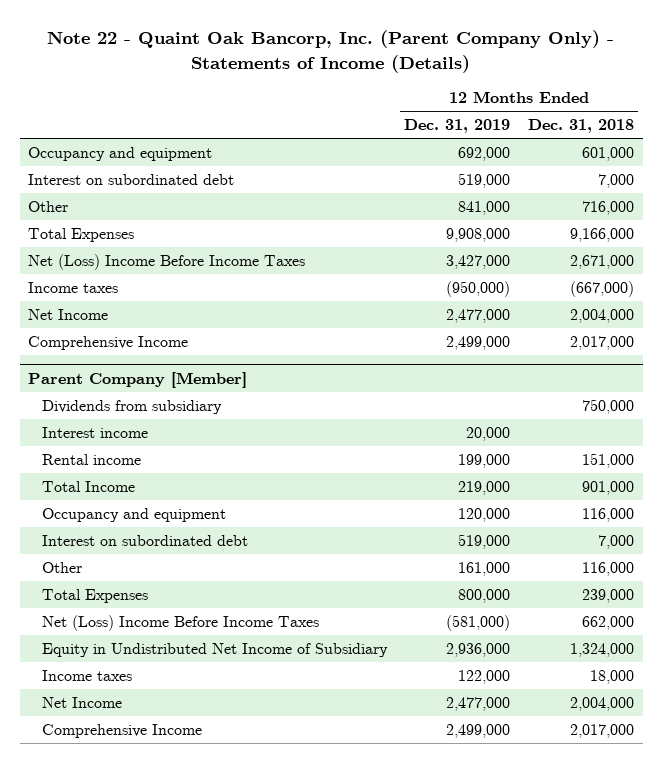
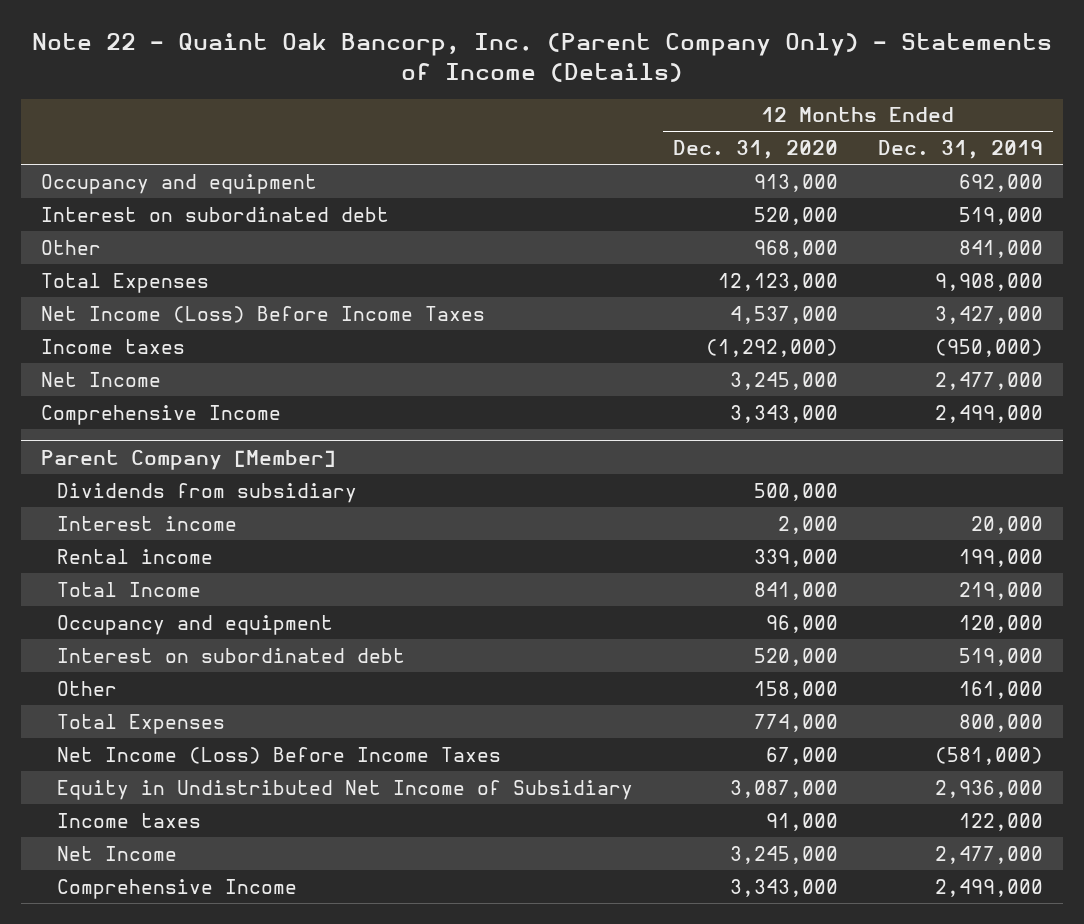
[527,119,634,134] Dec. 31, 2018 -> none
none -> [672,140,838,160] Dec. 31, 2020
[28,253,306,270] Net (Loss) Income Before Income Taxes -> [40,305,485,323] Net Income (Loss) Before Income Taxes
[41,614,319,631] Net (Loss) Income Before Income Taxes -> [56,746,501,764] Net Income (Loss) Before Income Taxes

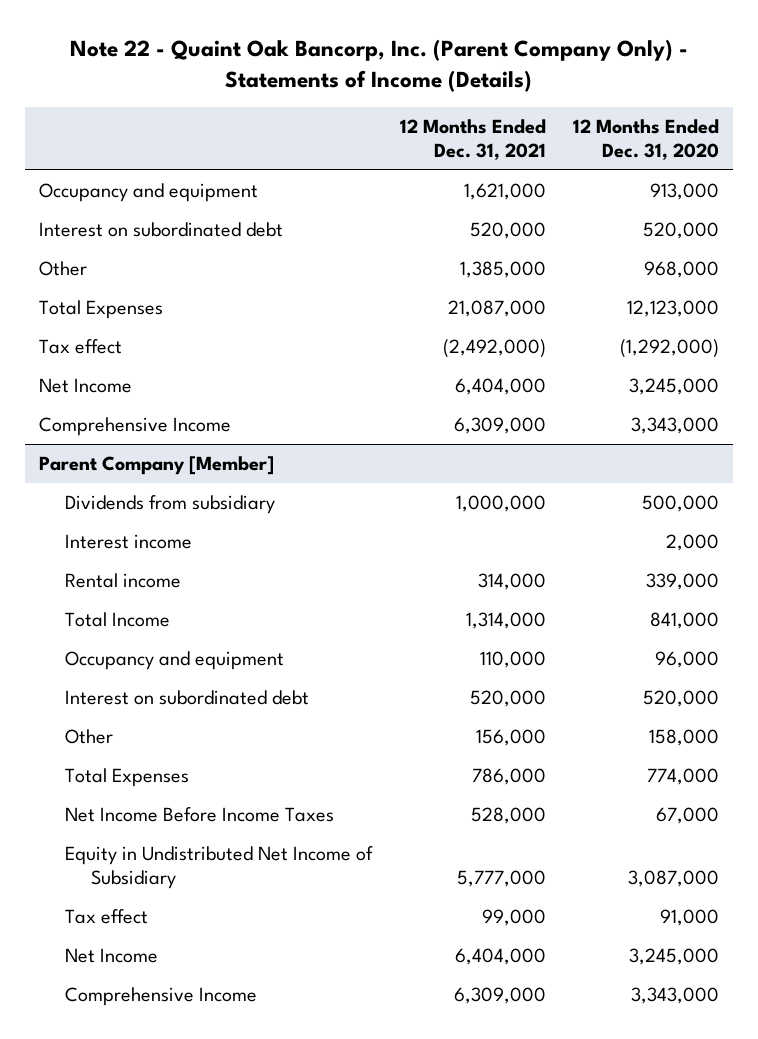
[878,140,1044,160] Dec. 31, 2019 -> none
none -> [399,119,546,160] 12 Months Ended Dec. 31, 2021
[40,305,485,323] Net Income (Loss) Before Income Taxes -> none
[40,338,185,354] Income taxes -> [38,339,122,355] Tax effect
[56,746,501,764] Net Income (Loss) Before Income Taxes -> [64,807,334,823] Net Income Before Income Taxes
[56,812,201,828] Income taxes -> [64,909,148,925] Tax effect

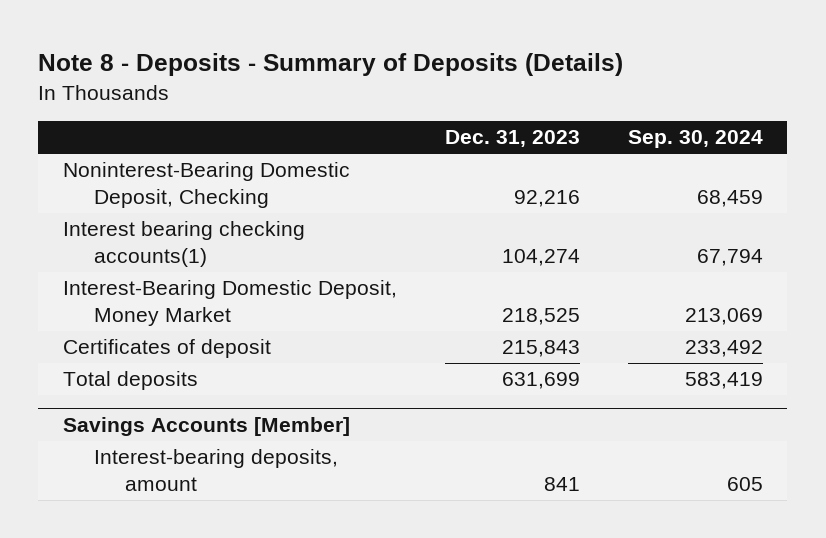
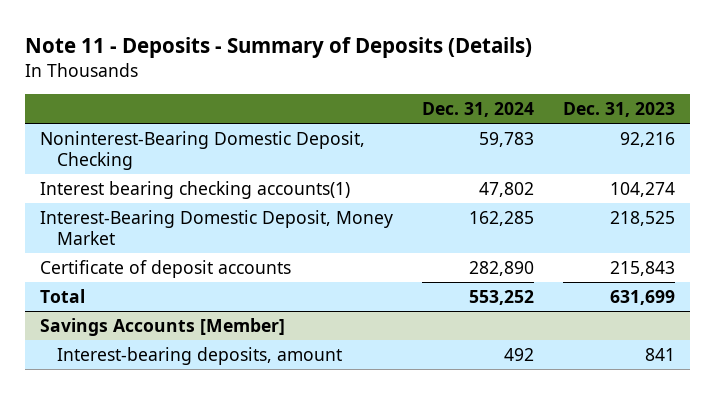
[38,53,624,77] Note 8 - Deposits - Summary of Deposits (Details) -> [25,36,533,58] Note 11 - Deposits - Summary of Deposits (Details)
[628,130,764,149] Sep. 30, 2024 -> none
none -> [422,102,535,118] Dec. 31, 2024
[62,339,271,359] Certificates of deposit -> [39,259,291,278] Certificate of deposit accounts
[62,371,198,391] Total deposits -> [39,288,85,303] Total

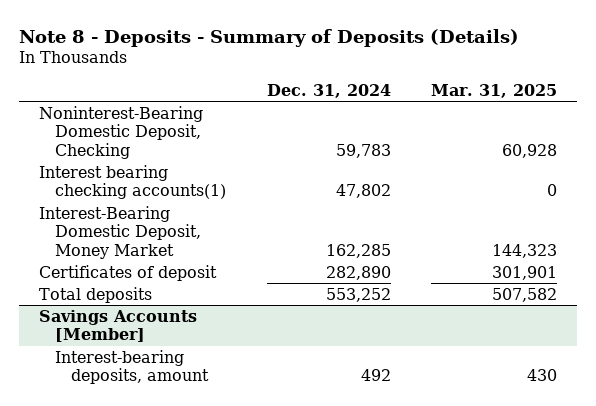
[25,36,533,58] Note 11 - Deposits - Summary of Deposits (Details) -> [18,28,519,47] Note 8 - Deposits - Summary of Deposits (Details)
[563,102,676,118] Dec. 31, 2023 -> none
none -> [430,83,557,98] Mar. 31, 2025
[39,259,291,278] Certificate of deposit accounts -> [38,264,217,281] Certificates of deposit
[39,288,85,303] Total -> [38,286,152,303] Total deposits

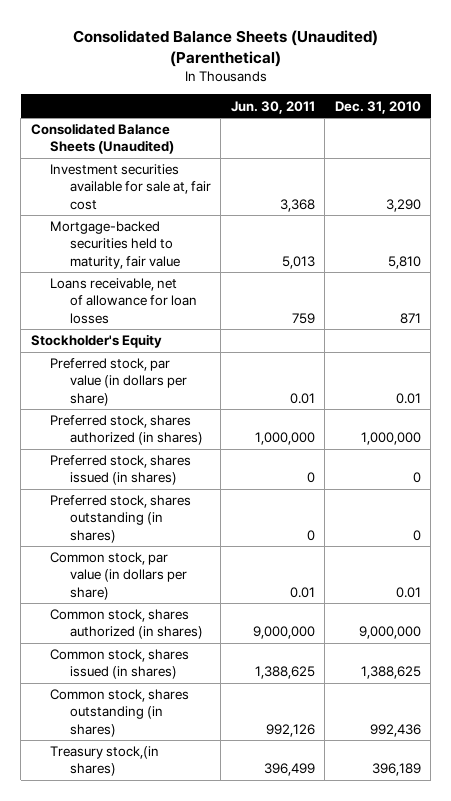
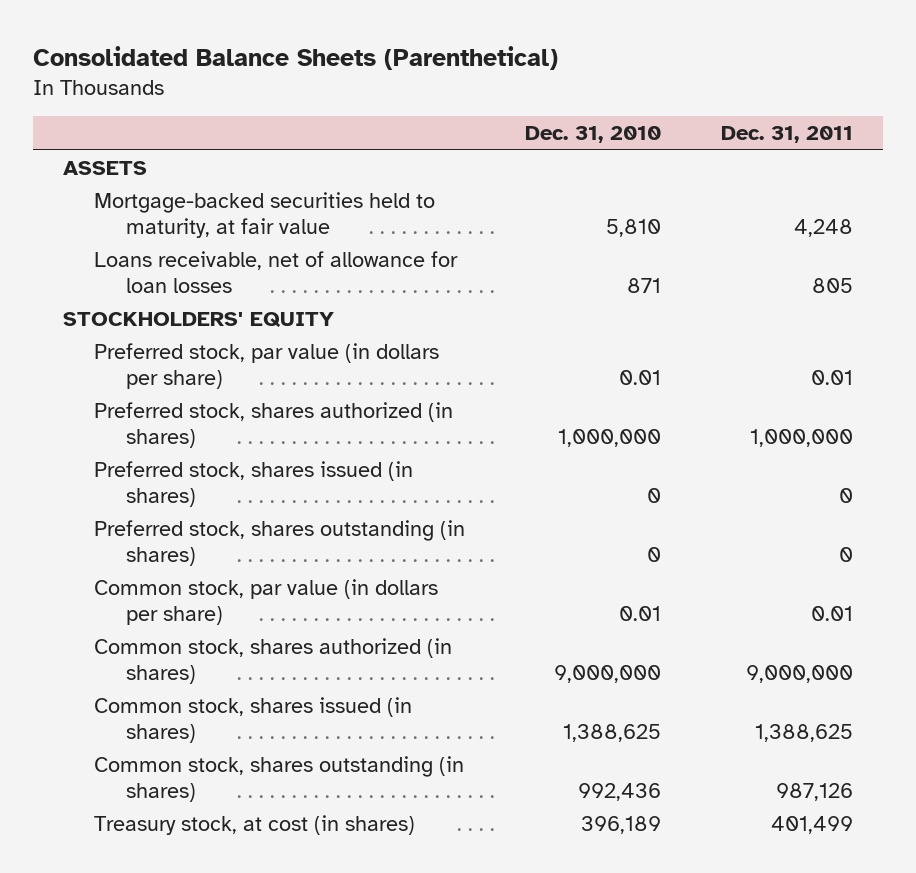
[72,29,378,67] Consolidated Balance Sheets (Unaudited) (Parenthetical) -> [32,46,558,71] Consolidated Balance Sheets (Parenthetical)
[230,100,315,114] Jun. 30, 2011 -> none
none -> [720,126,853,144] Dec. 31, 2011
[30,123,175,155] Consolidated Balance Sheets (Unaudited) -> none
[50,164,211,210] Investment securities available for sale at, fair cost -> none
none -> [62,160,147,175] ASSETS
[50,221,180,269] Mortgage-backed securities held to maturity, fair value -> [94,191,436,238] Mortgage-backed securities held to maturity, at fair value
[30,334,162,349] Stockholder's Equity -> [62,311,334,328] STOCKHOLDERS' EQUITY
[50,746,160,777] Treasury stock,(in shares) -> [94,814,416,835] Treasury stock, at cost (in shares)

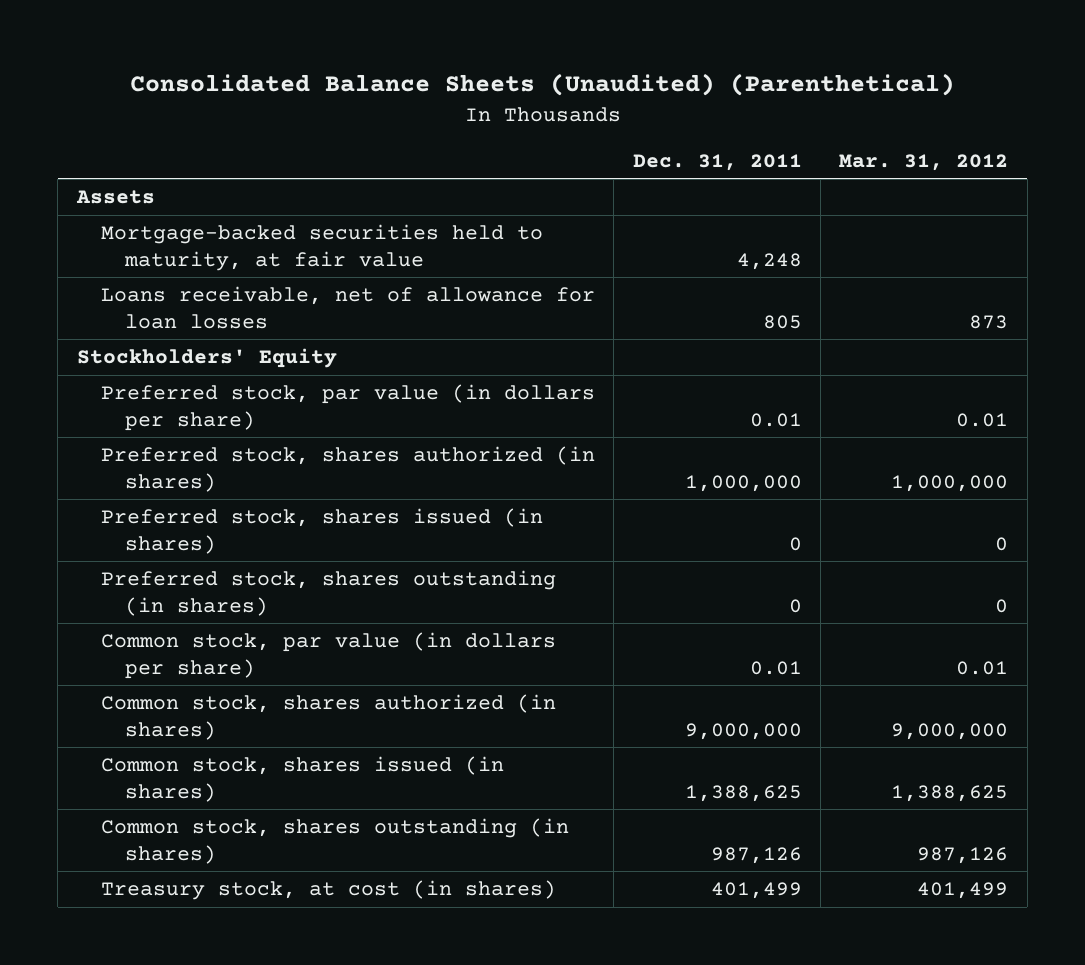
[32,46,558,71] Consolidated Balance Sheets (Parenthetical) -> [129,73,955,97] Consolidated Balance Sheets (Unaudited) (Parenthetical)
[525,126,662,144] Dec. 31, 2010 -> none
none -> [839,153,1009,171] Mar. 31, 2012
[62,160,147,175] ASSETS -> [75,190,155,205] Assets
[62,311,334,328] STOCKHOLDERS' EQUITY -> [76,348,337,369] Stockholders' Equity

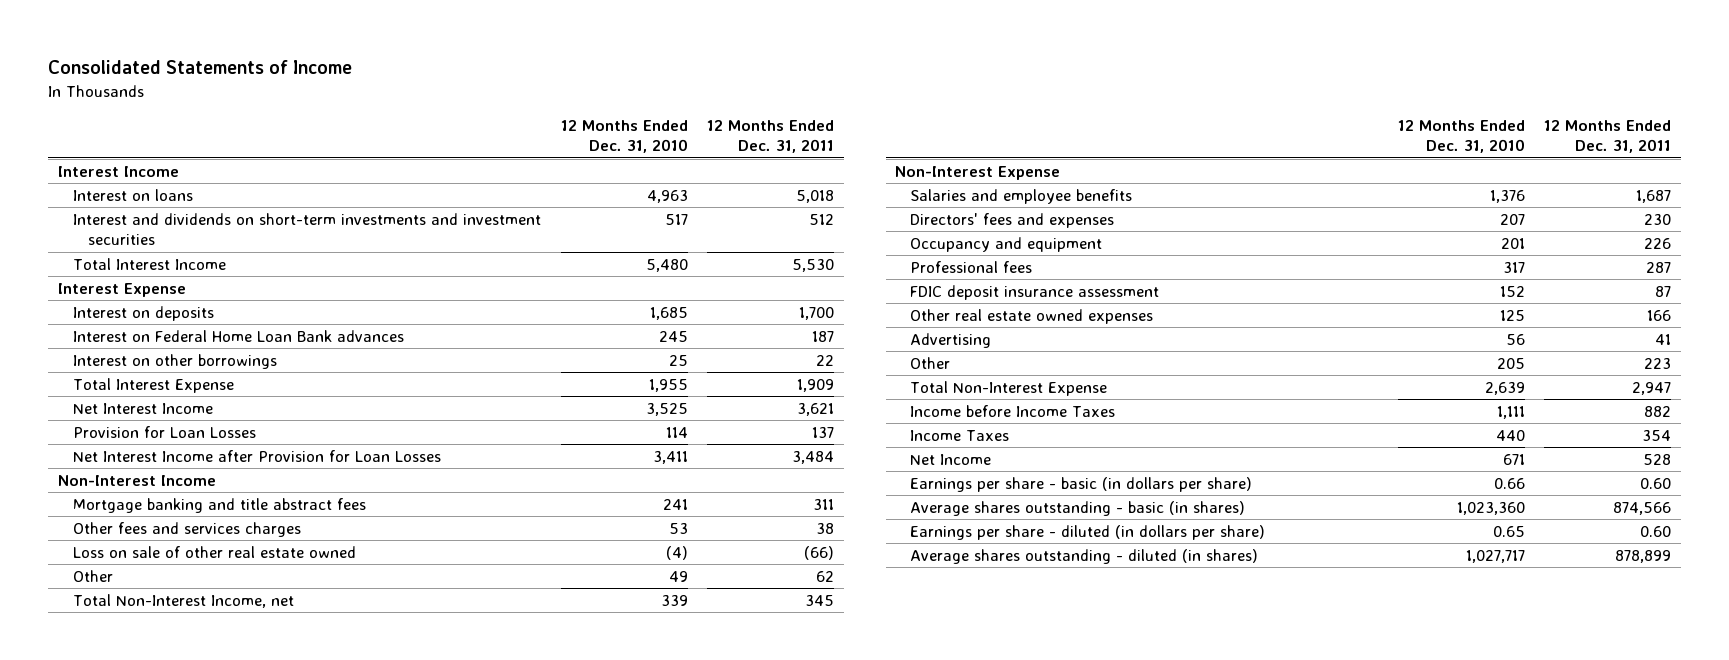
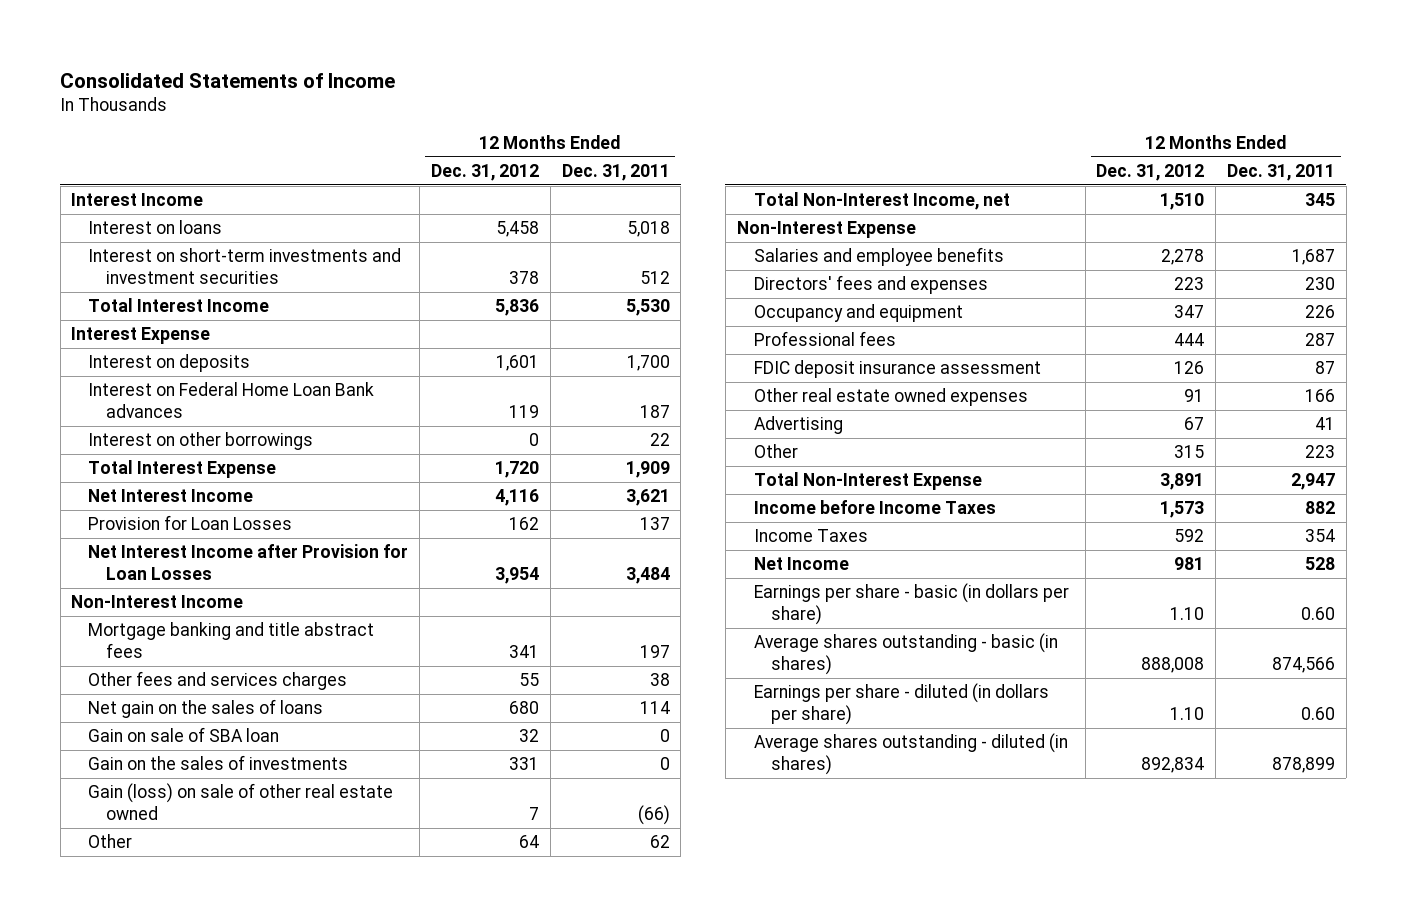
[560,120,688,154] 12 Months Ended Dec. 31, 2010 -> none
none -> [431,164,540,182] Dec. 31, 2012
[72,212,541,246] Interest and dividends on short-term investments and investment securities -> [88,248,402,285] Interest on short-term investments and investment securities
[813,498,835,510] 311 -> [639,645,670,659] 197
none -> [88,699,324,719] Net gain on the sales of loans
none -> [88,727,280,743] Gain on sale of SBA loan
none -> [88,755,349,771] Gain on the sales of investments
[72,545,356,558] Loss on sale of other real estate owned -> [88,783,394,821] Gain (loss) on sale of other real estate owned

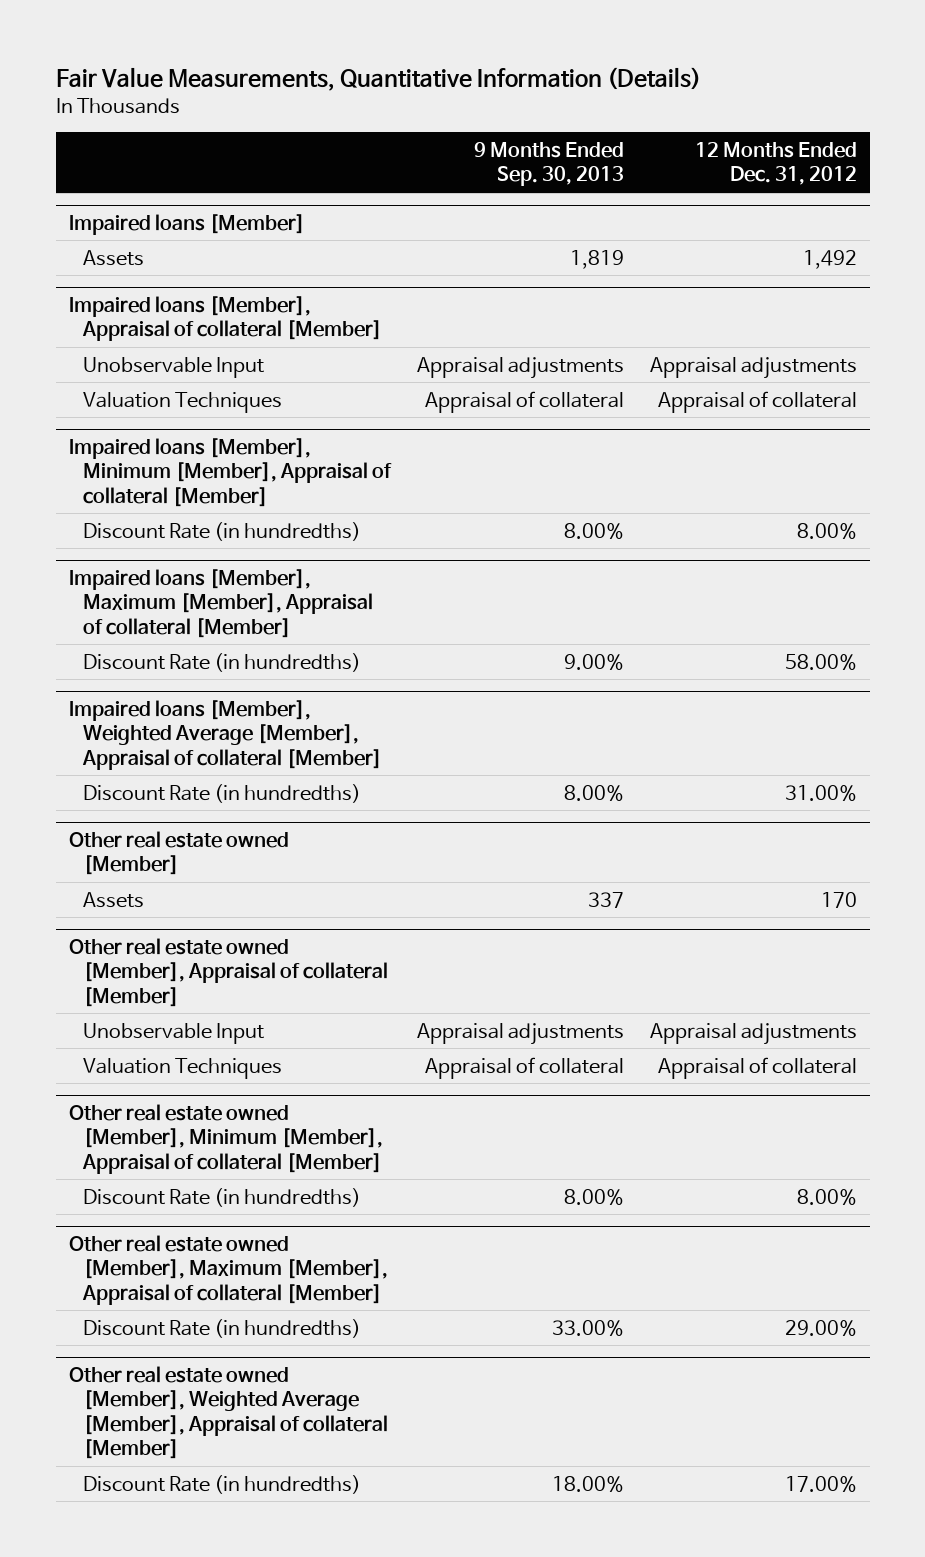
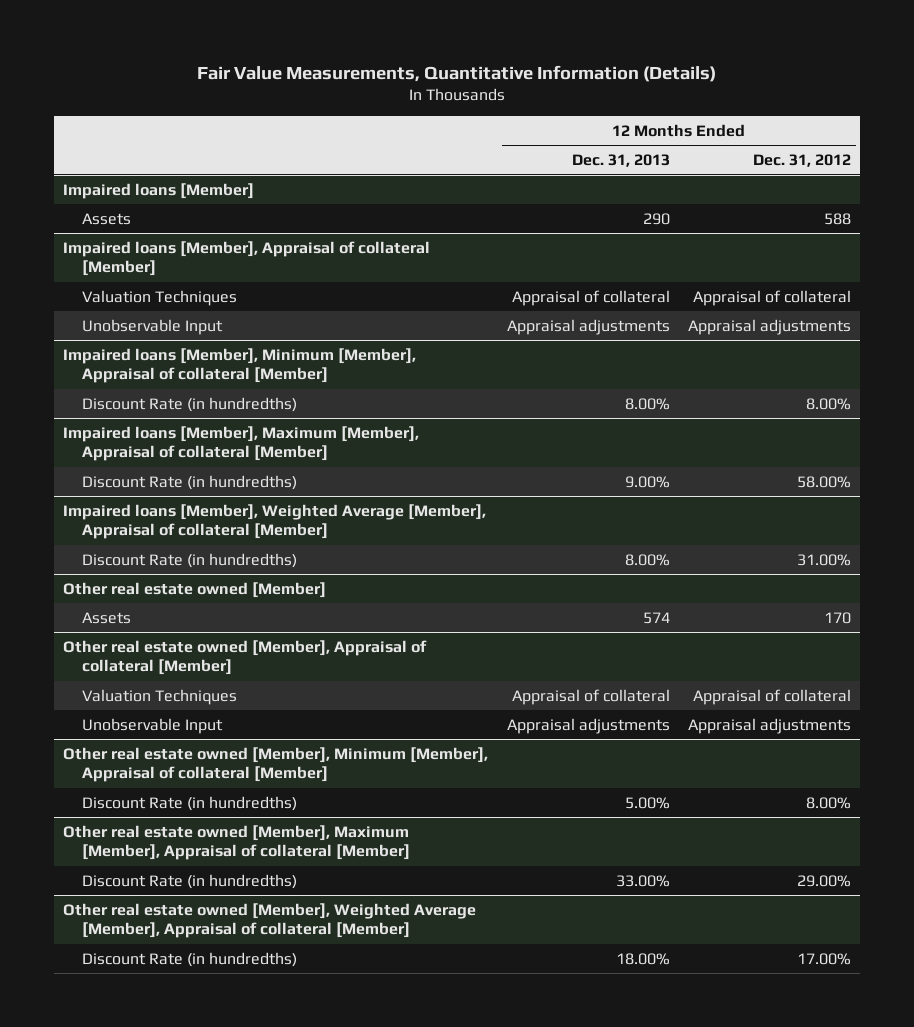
[474,142,625,187] 9 Months Ended Sep. 30, 2013 -> none
none -> [571,153,670,167] Dec. 31, 2013
[802,249,857,269] 1,492 -> [824,212,852,225] 588
[83,356,265,378] Unobservable Input -> [82,318,224,335] Unobservable Input
[83,1022,265,1044] Unobservable Input -> [82,717,224,734] Unobservable Input

